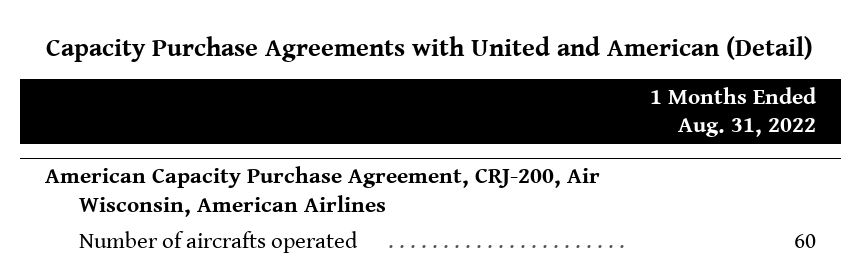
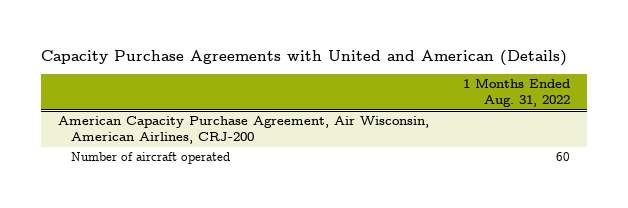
[46,35,814,62] Capacity Purchase Agreements with United and American (Detail) -> [40,49,567,66] Capacity Purchase Agreements with United and American (Details)
[45,166,601,217] American Capacity Purchase Agreement, CRJ-200, Air Wisconsin, American Airlines -> [57,116,429,145] American Capacity Purchase Agreement, Air Wisconsin, American Airlines, CRJ-200
[78,231,358,254] Number of aircrafts operated -> [71,152,231,165] Number of aircraft operated

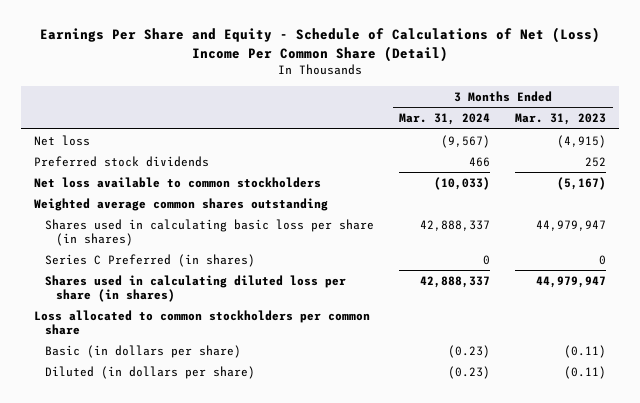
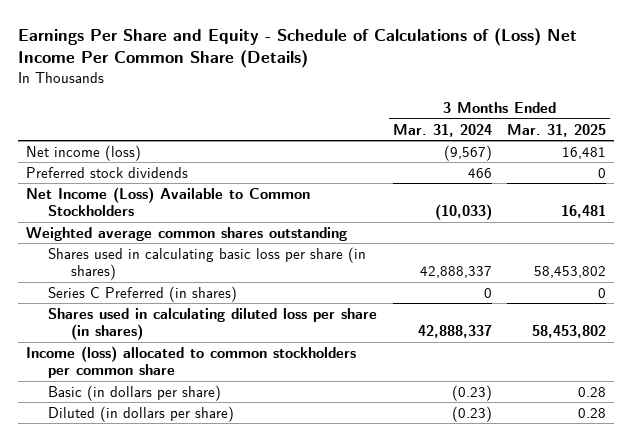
[40,27,601,63] Earnings Per Share and Equity - Schedule of Calculations of Net (Loss) Income Per Common Share (Detail) -> [18,27,578,69] Earnings Per Share and Equity - Schedule of Calculations of (Loss) Net Income Per Common Share (Details)
[515,113,607,126] Mar. 31, 2023 -> none
none -> [507,123,607,137] Mar. 31, 2025
[33,134,90,146] Net loss -> [25,144,141,161] Net income (loss)
[33,176,321,188] Net loss available to common stockholders -> [25,186,310,217] Net Income (Loss) Available to Common Stockholders
[33,309,370,335] Loss allocated to common stockholders per common share -> [25,345,356,379] Income (loss) allocated to common stockholders per common share

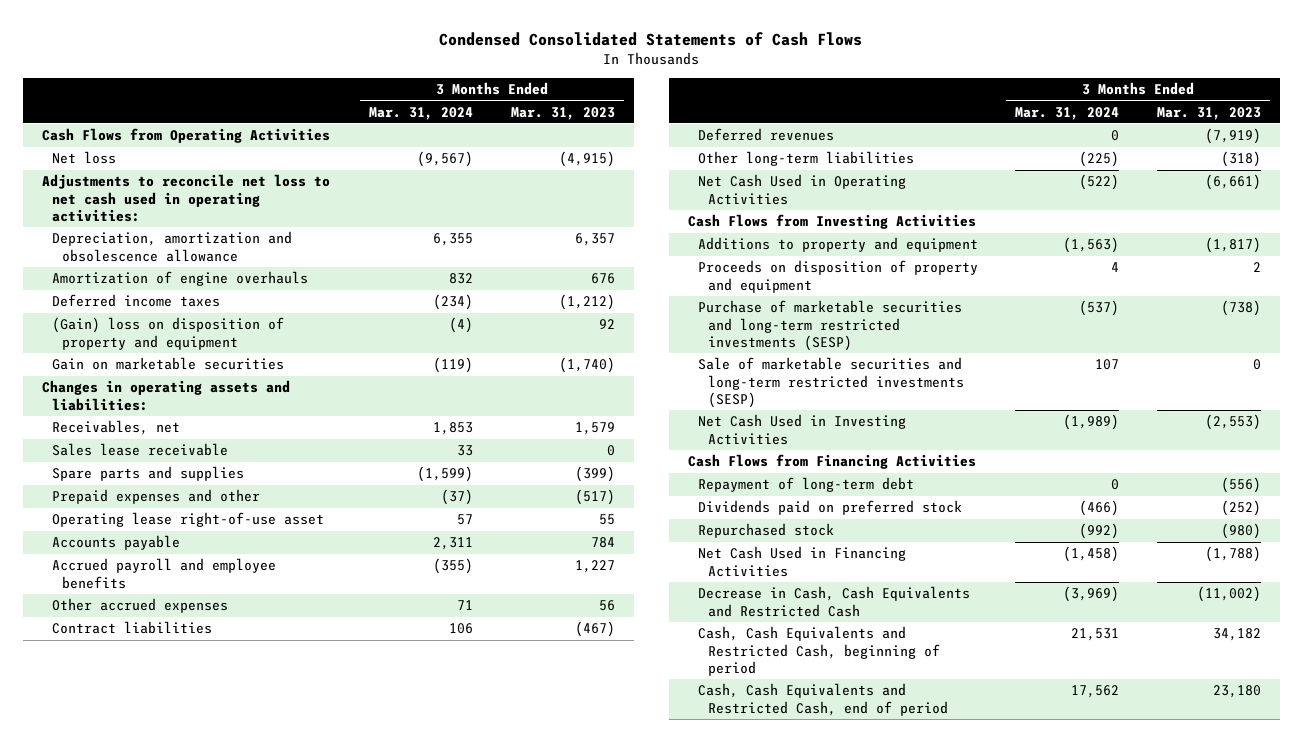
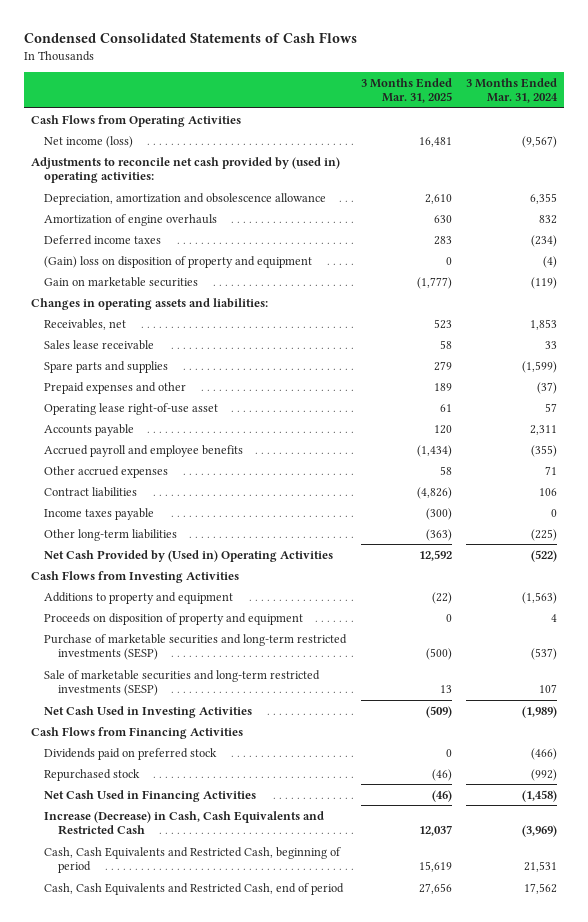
[510,106,615,120] Mar. 31, 2023 -> none
none -> [360,77,452,104] 3 Months Ended Mar. 31, 2025
[51,151,116,165] Net loss -> [44,135,134,148] Net income (loss)
[41,174,330,222] Adjustments to reconcile net loss to net cash used in operating activities: -> [30,156,340,184] Adjustments to reconcile net cash provided by (used in) operating activities:
[697,128,834,142] Deferred revenues -> none
none -> [44,507,155,520] Income taxes payable
[697,174,906,205] Net Cash Used in Operating Activities -> [44,549,334,562] Net Cash Provided by (Used in) Operating Activities
[697,477,914,493] Repayment of long-term debt -> none
[697,586,970,617] Decrease in Cash, Cash Equivalents and Restricted Cash -> [44,810,325,836] Increase (Decrease) in Cash, Cash Equivalents and Restricted Cash

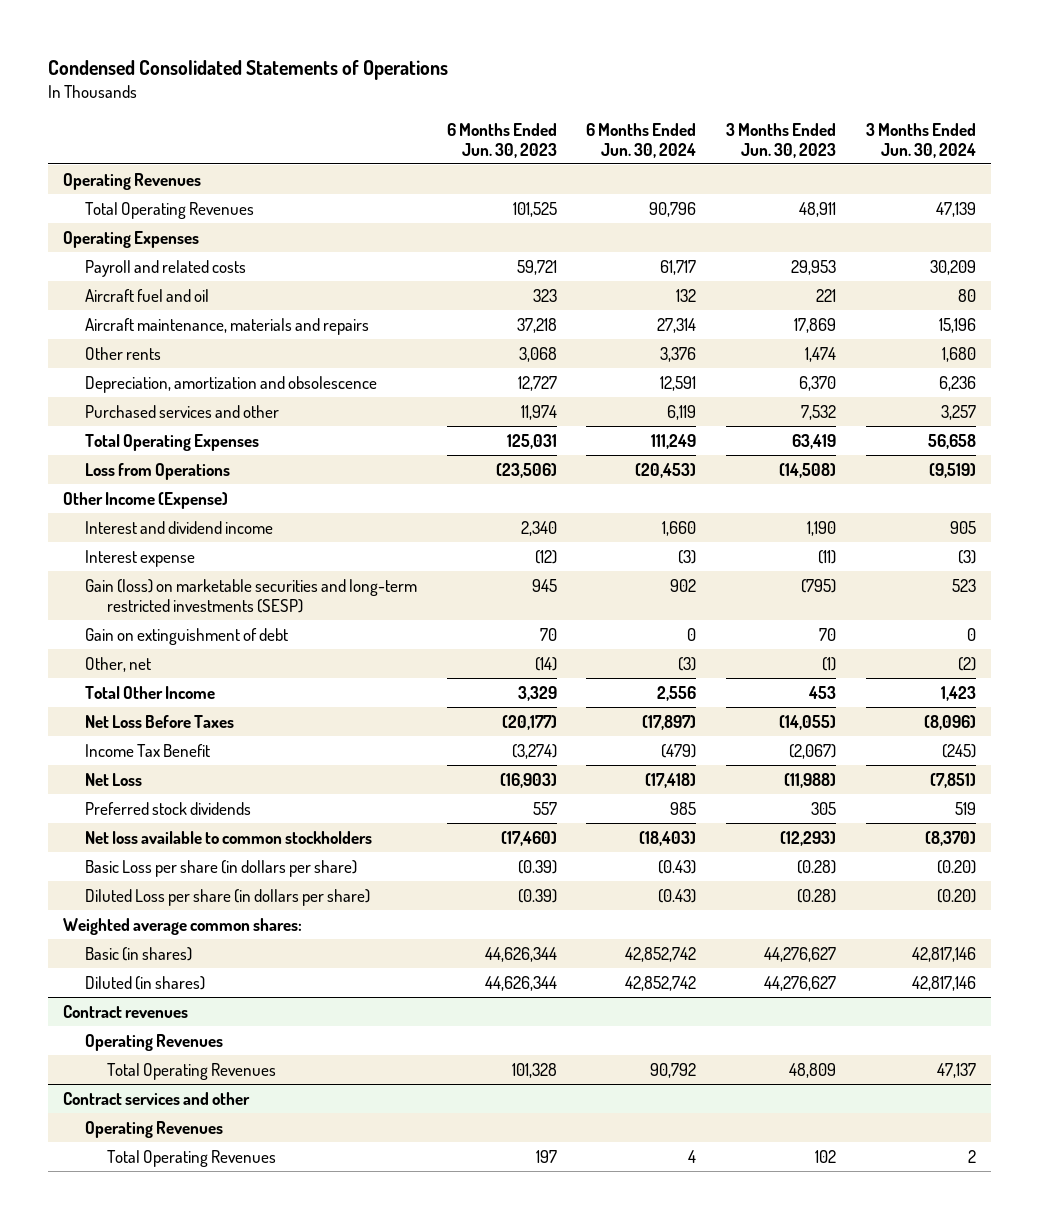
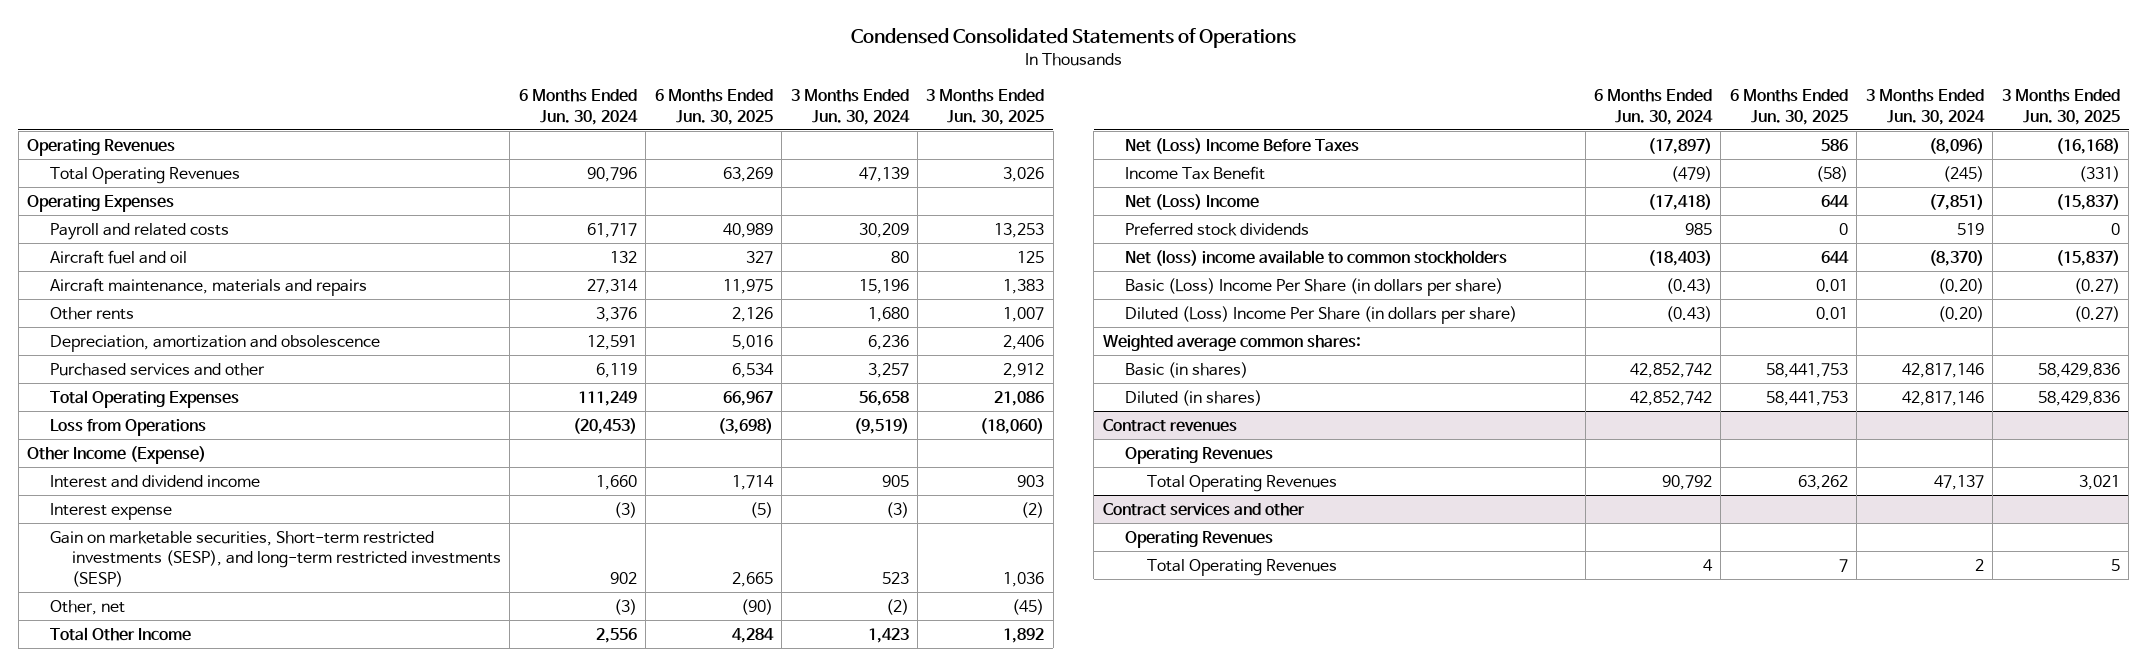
[446,122,557,158] 6 Months Ended Jun. 30, 2023 -> none
[726,122,837,158] 3 Months Ended Jun. 30, 2023 -> none
none -> [654,89,773,125] 6 Months Ended Jun. 30, 2025
none -> [926,89,1045,125] 3 Months Ended Jun. 30, 2025
[84,627,288,645] Gain on extinguishment of debt -> none
[84,578,417,613] Gain (loss) on marketable securities and long-term restricted investments (SESP) -> [49,530,501,587] Gain on marketable securities, Short-term restricted investments (SESP), and long-term restricted investments (SESP)
[84,714,234,728] Net Loss Before Taxes -> [1124,137,1359,154] Net (Loss) Income Before Taxes
[84,772,142,786] Net Loss -> [1124,193,1259,210] Net (Loss) Income
[84,830,372,844] Net loss available to common stockholders -> [1124,249,1507,266] Net (loss) income available to common stockholders
[84,859,357,877] Basic Loss per share (in dollars per share) -> [1124,277,1503,296] Basic (Loss) Income Per Share (in dollars per share)
[84,888,370,906] Diluted Loss per share (in dollars per share) -> [1124,305,1517,324] Diluted (Loss) Income Per Share (in dollars per share)

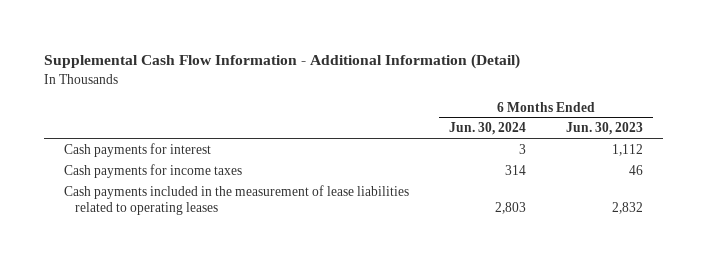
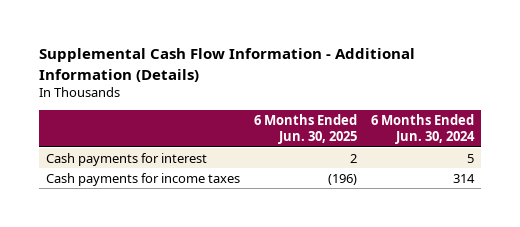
[44,54,521,70] Supplemental Cash Flow Information - Additional Information (Detail) -> [38,48,415,82] Supplemental Cash Flow Information - Additional Information (Details)
[566,122,644,136] Jun. 30, 2023 -> none
none -> [253,114,357,145] 6 Months Ended Jun. 30, 2025
[519,143,527,154] 3 -> [466,153,474,163] 5
[64,184,410,215] Cash payments included in the measurement of lease liabilities related to operating leases -> none

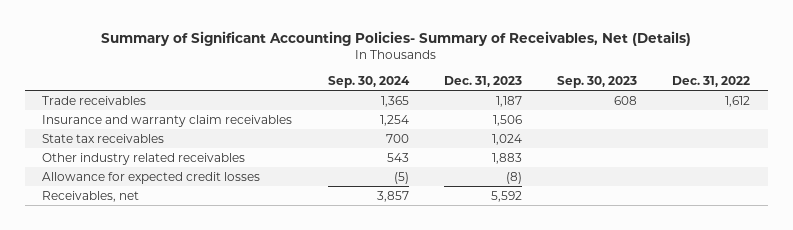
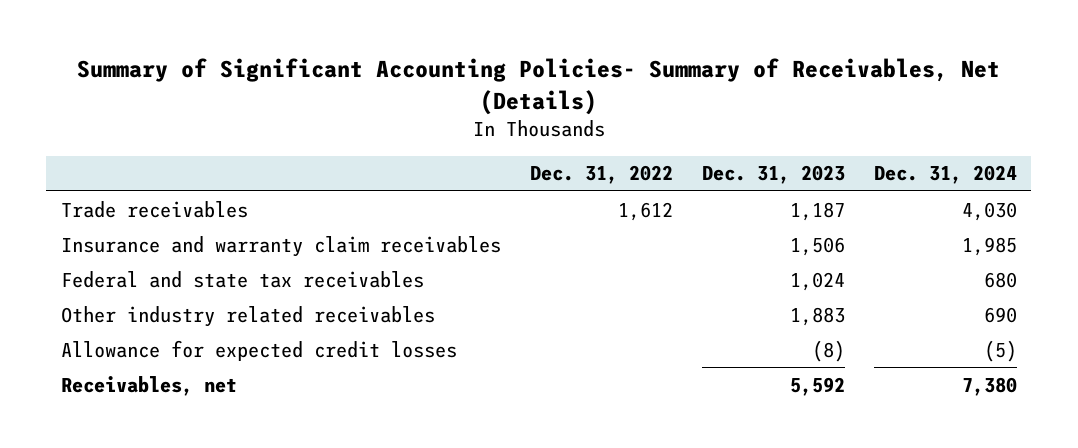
[327,76,410,89] Sep. 30, 2024 -> none
[557,76,638,89] Sep. 30, 2023 -> none
none -> [873,165,1017,185] Dec. 31, 2024
[42,133,165,143] State tax receivables -> [60,270,424,288] Federal and state tax receivables

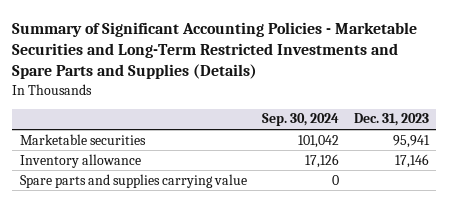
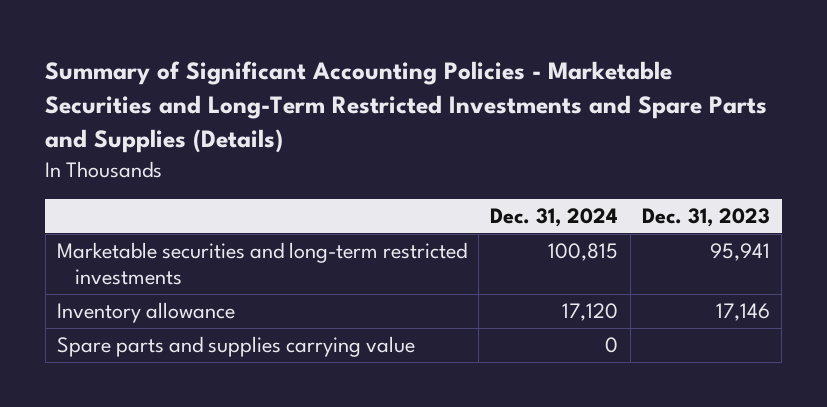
[261,113,339,127] Sep. 30, 2024 -> none
none -> [490,207,619,227] Dec. 31, 2024
[19,133,146,145] Marketable securities -> [57,242,468,286] Marketable securities and long-term restricted investments

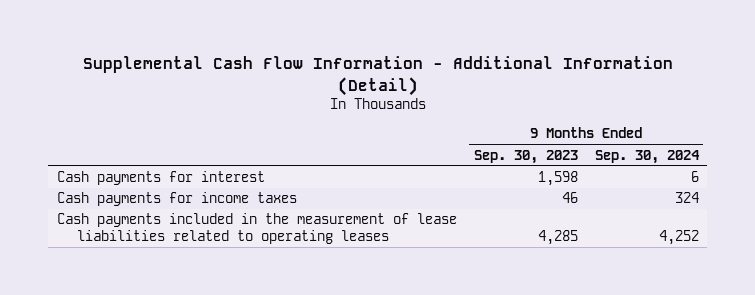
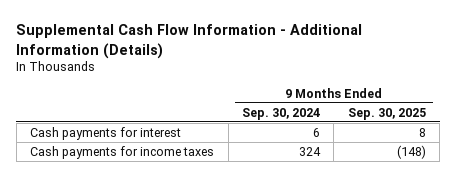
[82,56,673,96] Supplemental Cash Flow Information - Additional Information (Detail) -> [16,24,363,59] Supplemental Cash Flow Information - Additional Information (Details)
[473,149,578,164] Sep. 30, 2023 -> none
none -> [347,107,426,120] Sep. 30, 2025
[56,213,457,245] Cash payments included in the measurement of lease liabilities related to operating leases -> none

